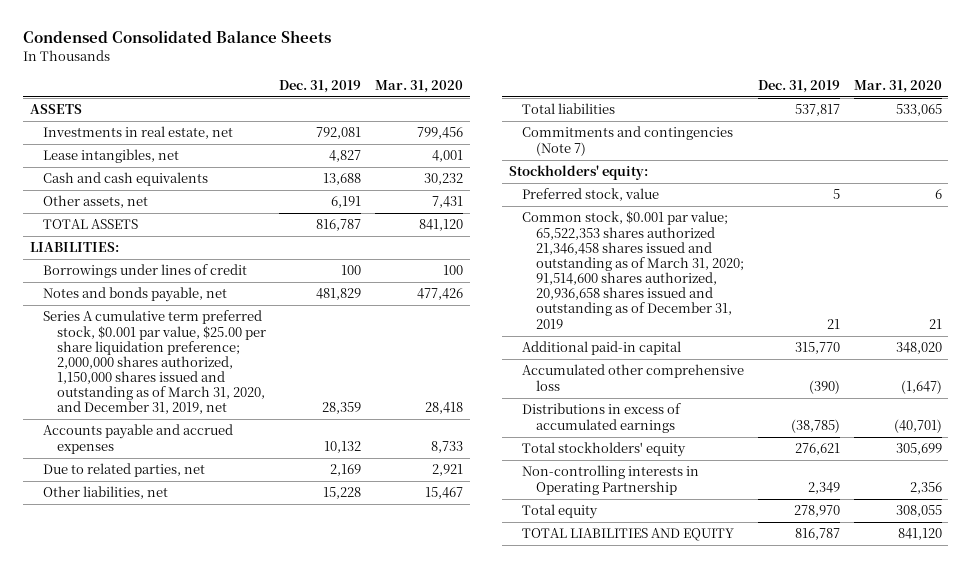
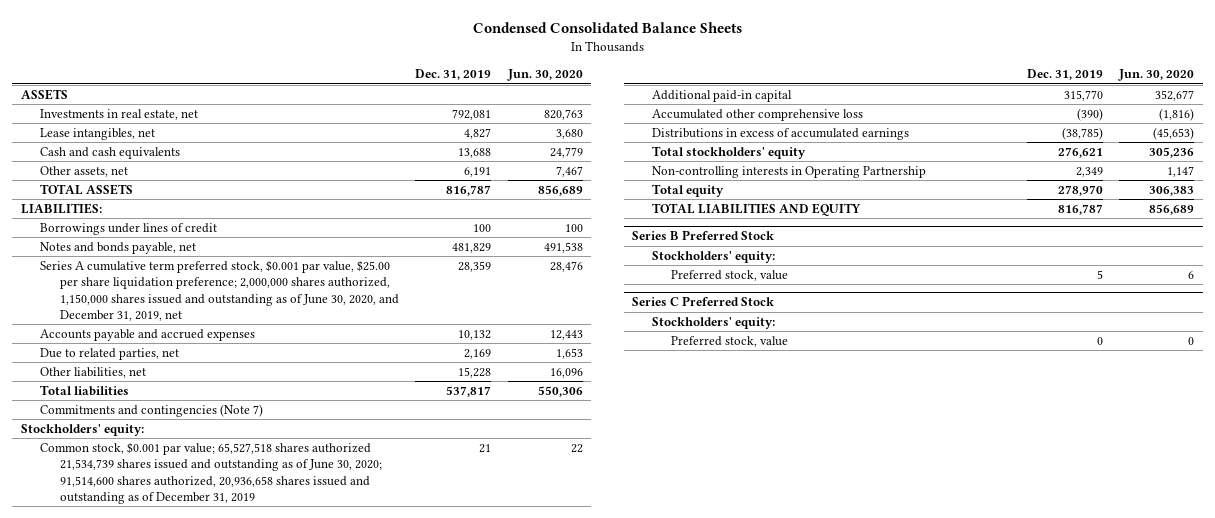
[374,79,463,93] Mar. 31, 2020 -> none
none -> [506,69,583,82] Jun. 30, 2020
[43,310,266,415] Series A cumulative term preferred stock, $0.001 par value, $25.00 per share liquidation preference; 2,000,000 shares authorized, 1,150,000 shares issued and outstanding as of March 31, 2020, and December 31, 2019, net -> [40,260,399,321] Series A cumulative term preferred stock, $0.001 par value, $25.00 per share liquidation preference; 2,000,000 shares authorized, 1,150,000 shares issued and outstanding as of June 30, 2020, and December 31, 2019, net
[522,188,660,202] Preferred stock, value -> none
[522,211,744,329] Common stock, $0.001 par value; 65,522,353 shares authorized 21,346,458 shares issued and outstanding as of March 31, 2020; 91,514,600 shares authorized, 20,936,658 shares issued and outstanding as of December 31, 2019 -> [40,442,382,504] Common stock, $0.001 par value; 65,527,518 shares authorized 21,534,739 shares issued and outstanding as of June 30, 2020; 91,514,600 shares authorized, 20,936,658 shares issued and outstanding as of December 31, 2019
none -> [632,230,775,241] Series B Preferred Stock
none -> [651,251,775,264] Stockholders' equity:
none -> [671,270,789,282] Preferred stock, value
none -> [632,296,775,307] Series C Preferred Stock
none -> [651,317,775,330] Stockholders' equity:
none -> [671,336,789,348] Preferred stock, value

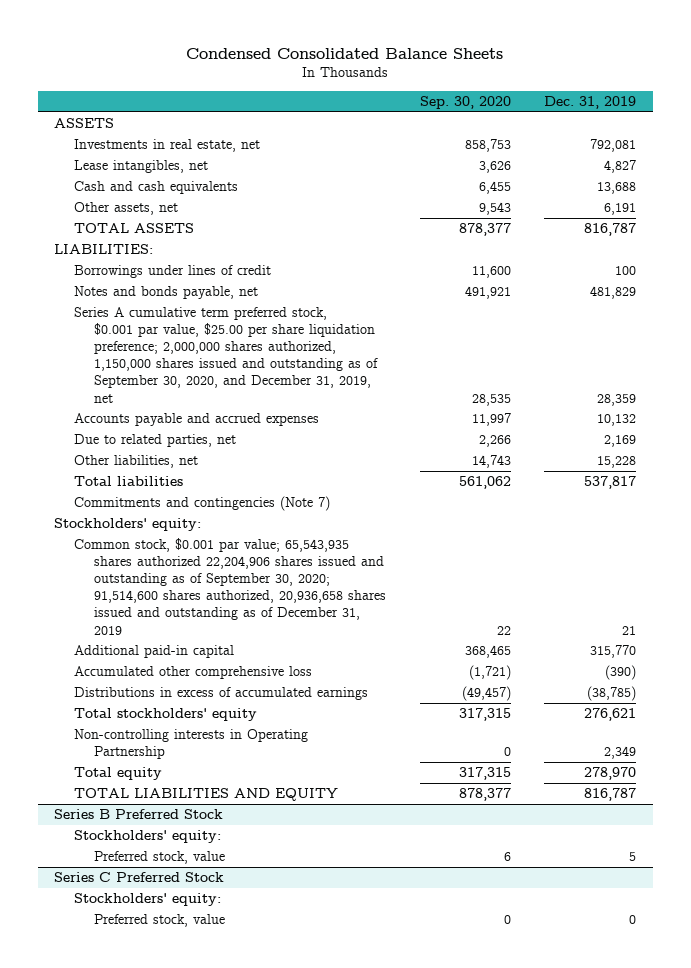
[506,69,583,82] Jun. 30, 2020 -> none
none -> [419,96,511,110] Sep. 30, 2020
[40,260,399,321] Series A cumulative term preferred stock, $0.001 par value, $25.00 per share liquidation preference; 2,000,000 shares authorized, 1,150,000 shares issued and outstanding as of June 30, 2020, and December 31, 2019, net -> [74,307,379,403] Series A cumulative term preferred stock, $0.001 par value, $25.00 per share liquidation preference; 2,000,000 shares authorized, 1,150,000 shares issued and outstanding as of September 30, 2020, and December 31, 2019, net
[40,442,382,504] Common stock, $0.001 par value; 65,527,518 shares authorized 21,534,739 shares issued and outstanding as of June 30, 2020; 91,514,600 shares authorized, 20,936,658 shares issued and outstanding as of December 31, 2019 -> [74,538,387,635] Common stock, $0.001 par value; 65,543,935 shares authorized 22,204,906 shares issued and outstanding as of September 30, 2020; 91,514,600 shares authorized, 20,936,658 shares issued and outstanding as of December 31, 2019

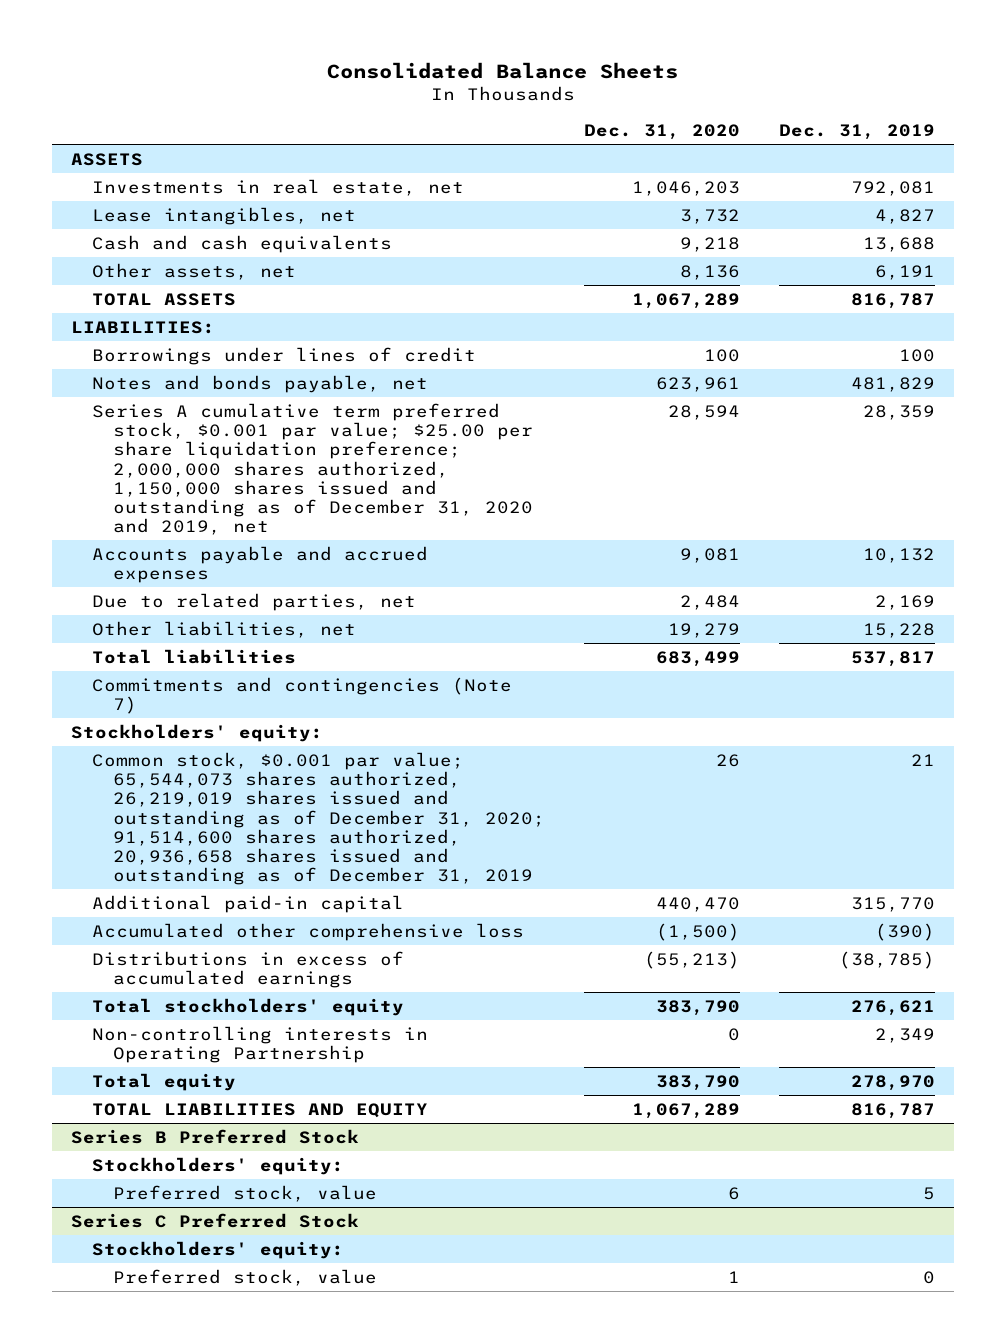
[186,47,504,59] Condensed Consolidated Balance Sheets -> [327,61,679,79] Consolidated Balance Sheets
[419,96,511,110] Sep. 30, 2020 -> none
none -> [583,124,740,141] Dec. 31, 2020
[74,307,379,403] Series A cumulative term preferred stock, $0.001 par value, $25.00 per share liquidation preference; 2,000,000 shares authorized, 1,150,000 shares issued and outstanding as of September 30, 2020, and December 31, 2019, net -> [92,402,534,536] Series A cumulative term preferred stock, $0.001 par value; $25.00 per share liquidation preference; 2,000,000 shares authorized, 1,150,000 shares issued and outstanding as of December 31, 2020 and 2019, net
[74,538,387,635] Common stock, $0.001 par value; 65,543,935 shares authorized 22,204,906 shares issued and outstanding as of September 30, 2020; 91,514,600 shares authorized, 20,936,658 shares issued and outstanding as of December 31, 2019 -> [92,751,546,886] Common stock, $0.001 par value; 65,544,073 shares authorized, 26,219,019 shares issued and outstanding as of December 31, 2020; 91,514,600 shares authorized, 20,936,658 shares issued and outstanding as of December 31, 2019

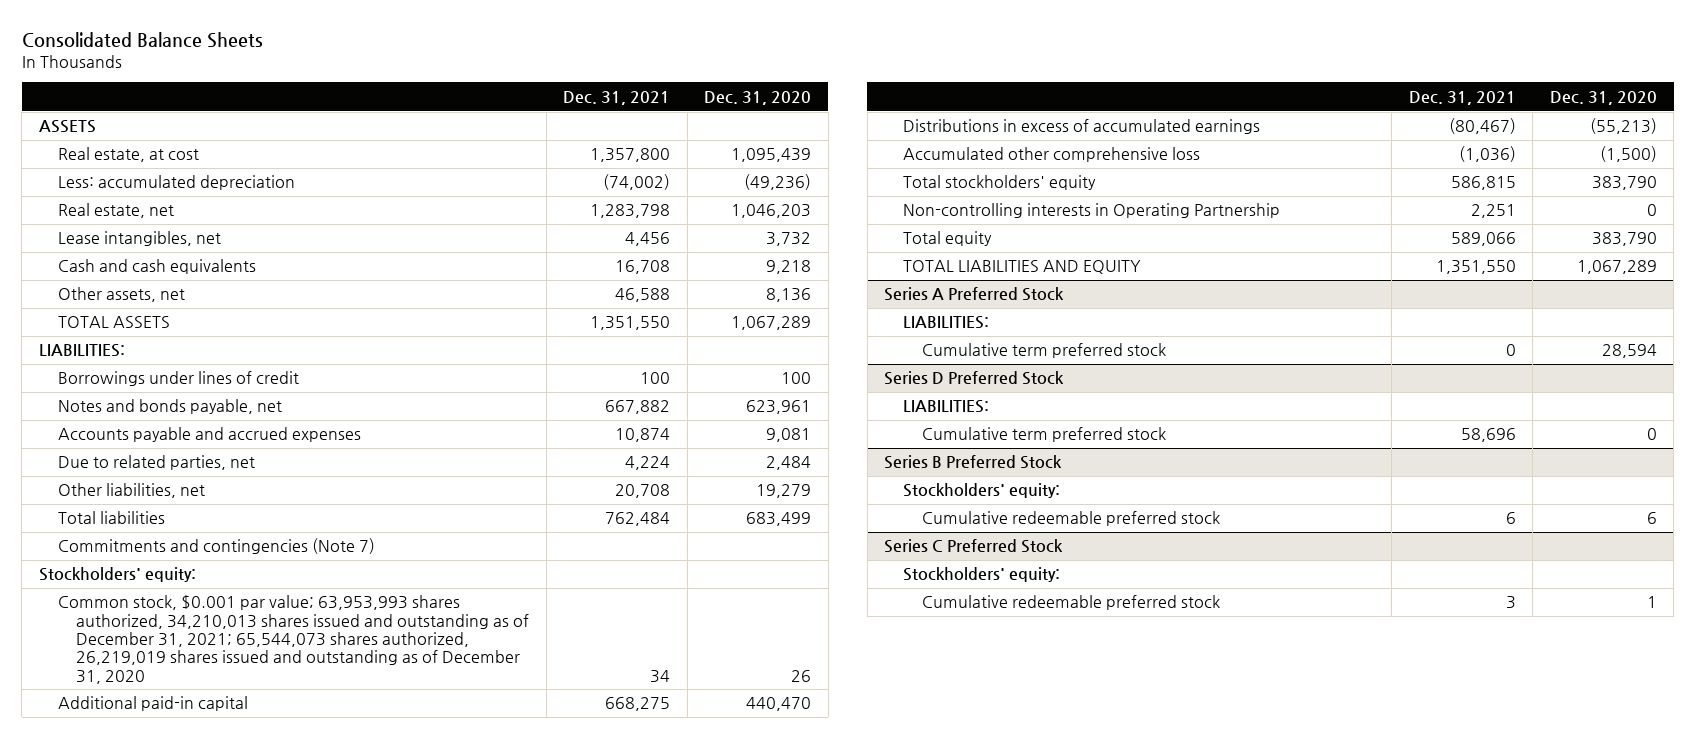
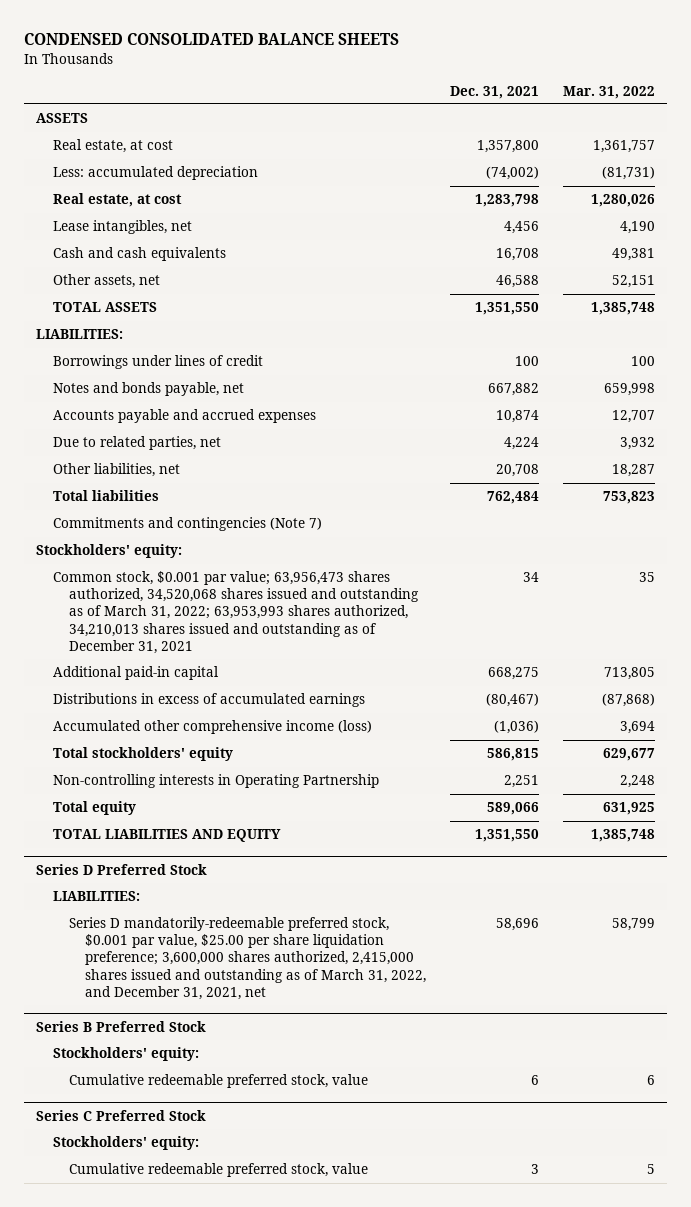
[21,31,263,48] Consolidated Balance Sheets -> [24,33,400,46] CONDENSED CONSOLIDATED BALANCE SHEETS
[704,90,812,105] Dec. 31, 2020 -> none
none -> [562,85,655,99] Mar. 31, 2022
[57,203,174,219] Real estate, net -> [52,193,182,208] Real estate, at cost
[57,595,530,684] Common stock, $0.001 par value; 63,953,993 shares authorized, 34,210,013 shares issued and outstanding as of December 31, 2021; 65,544,073 shares authorized, 26,219,019 shares issued and outstanding as of December 31, 2020 -> [52,571,419,654] Common stock, $0.001 par value; 63,956,473 shares authorized, 34,520,068 shares issued and outstanding as of March 31, 2022; 63,953,993 shares authorized, 34,210,013 shares issued and outstanding as of December 31, 2021
[902,147,1200,163] Accumulated other comprehensive loss -> [52,720,372,735] Accumulated other comprehensive income (loss)
[884,287,1065,302] Series A Preferred Stock -> none
[902,316,989,330] LIABILITIES: -> none
[921,343,1166,359] Cumulative term preferred stock -> none
[921,427,1166,443] Cumulative term preferred stock -> [68,917,426,1000] Series D mandatorily-redeemable preferred stock, $0.001 par value, $25.00 per share liquidation preference; 3,600,000 shares authorized, 2,415,000 shares issued and outstanding as of March 31, 2022, and December 31, 2021, net
[921,511,1220,527] Cumulative redeemable preferred stock -> [68,1074,368,1089] Cumulative redeemable preferred stock, value
[921,595,1220,611] Cumulative redeemable preferred stock -> [68,1163,368,1178] Cumulative redeemable preferred stock, value

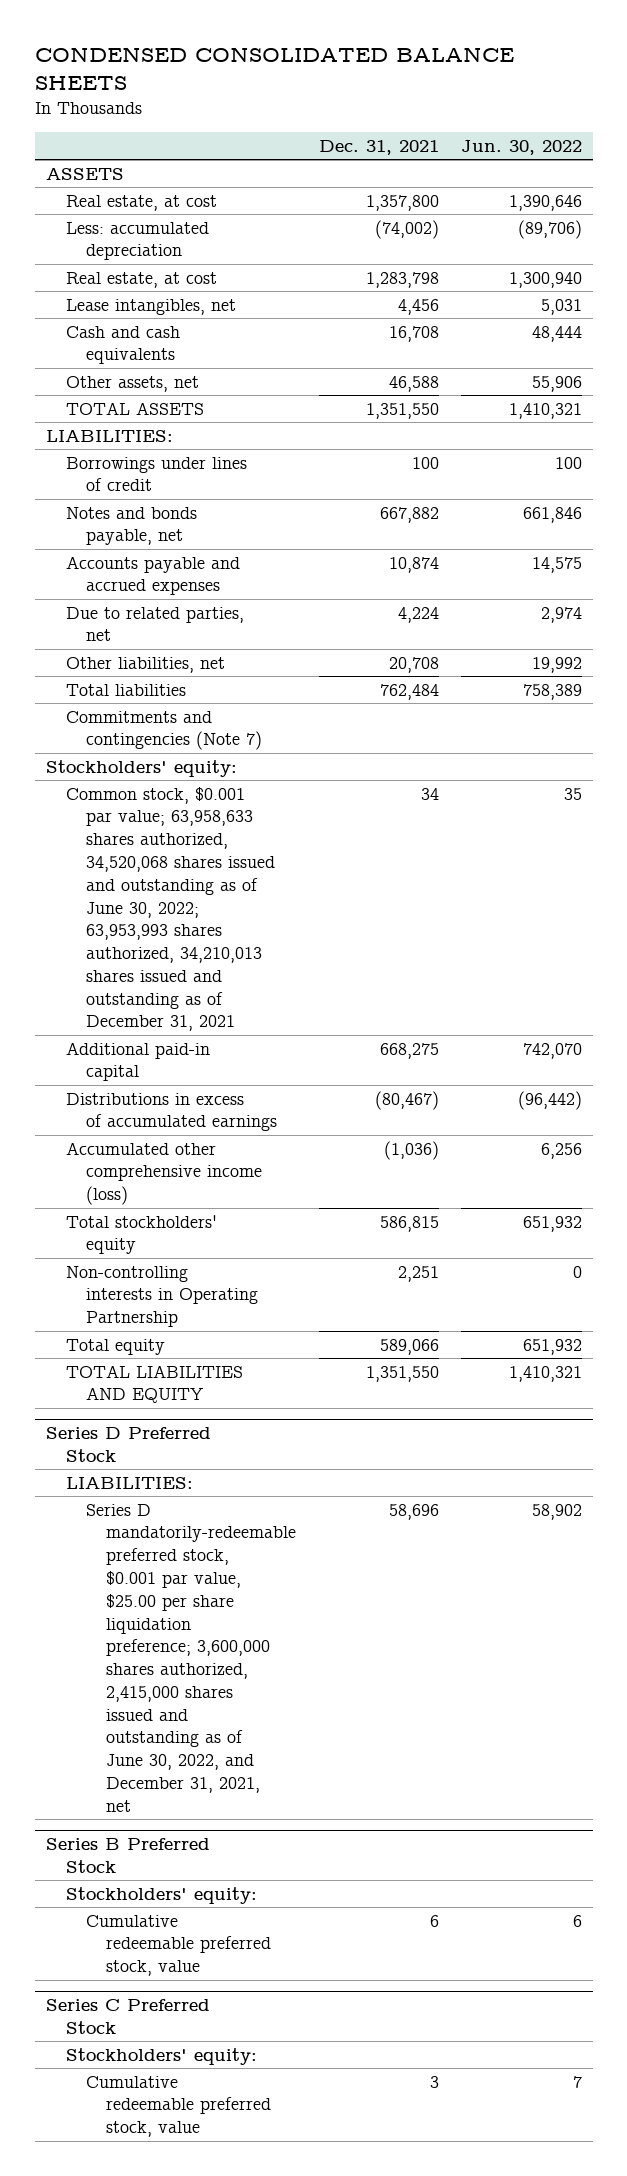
[562,85,655,99] Mar. 31, 2022 -> none
none -> [460,139,582,155] Jun. 30, 2022
[52,571,419,654] Common stock, $0.001 par value; 63,956,473 shares authorized, 34,520,068 shares issued and outstanding as of March 31, 2022; 63,953,993 shares authorized, 34,210,013 shares issued and outstanding as of December 31, 2021 -> [65,786,276,1032] Common stock, $0.001 par value; 63,958,633 shares authorized, 34,520,068 shares issued and outstanding as of June 30, 2022; 63,953,993 shares authorized, 34,210,013 shares issued and outstanding as of December 31, 2021
[68,917,426,1000] Series D mandatorily-redeemable preferred stock, $0.001 par value, $25.00 per share liquidation preference; 3,600,000 shares authorized, 2,415,000 shares issued and outstanding as of March 31, 2022, and December 31, 2021, net -> [86,1503,297,1812] Series D mandatorily-redeemable preferred stock, $0.001 par value, $25.00 per share liquidation preference; 3,600,000 shares authorized, 2,415,000 shares issued and outstanding as of June 30, 2022, and December 31, 2021, net

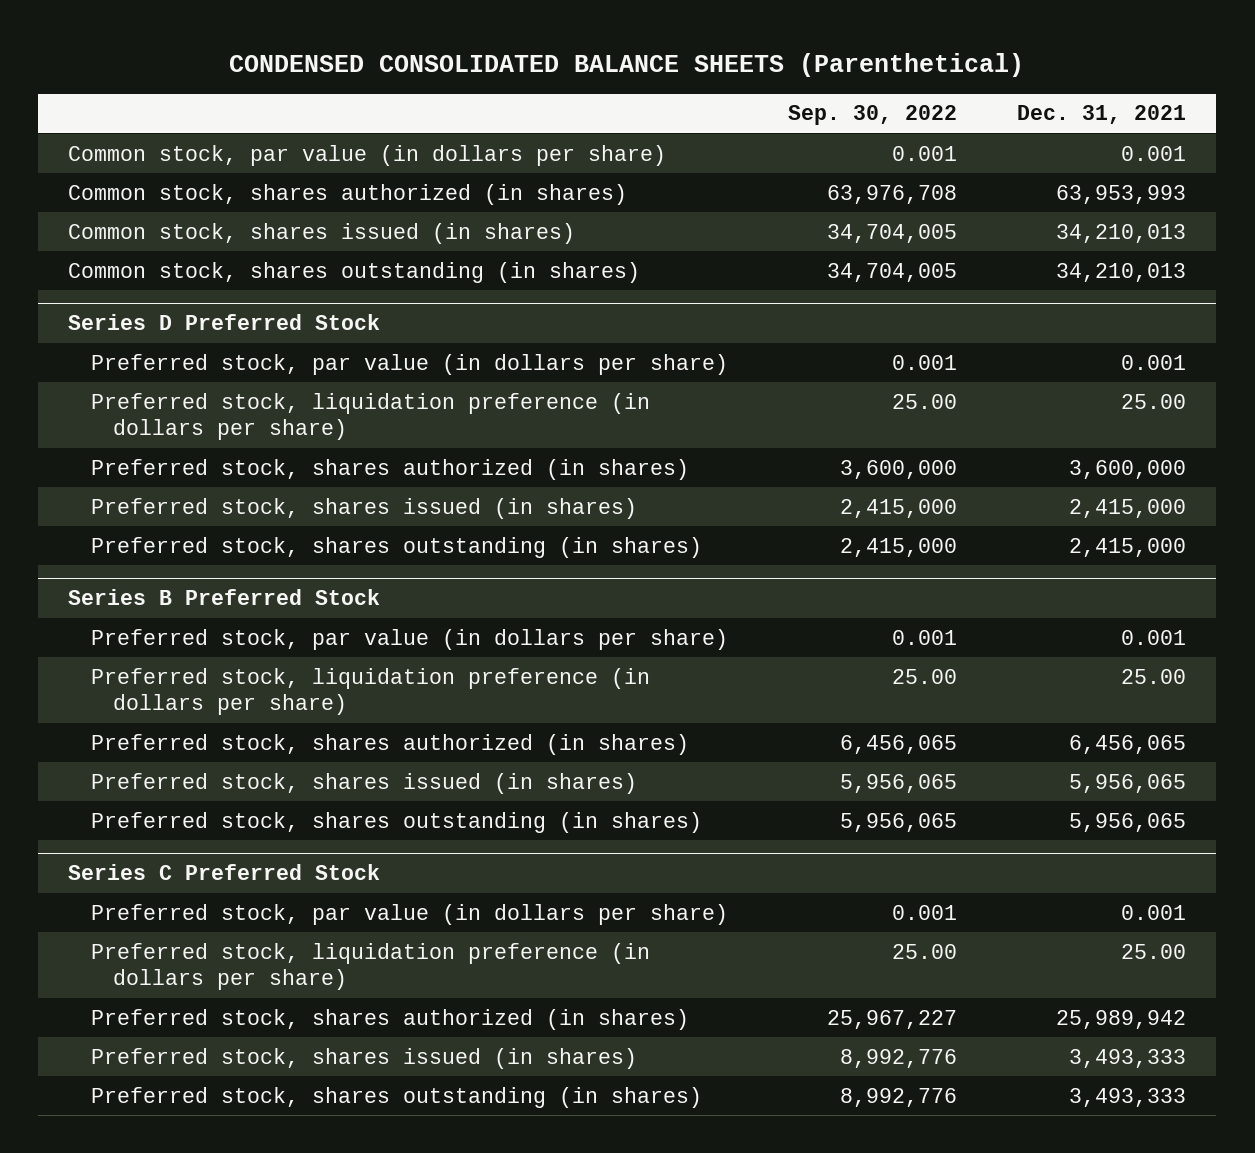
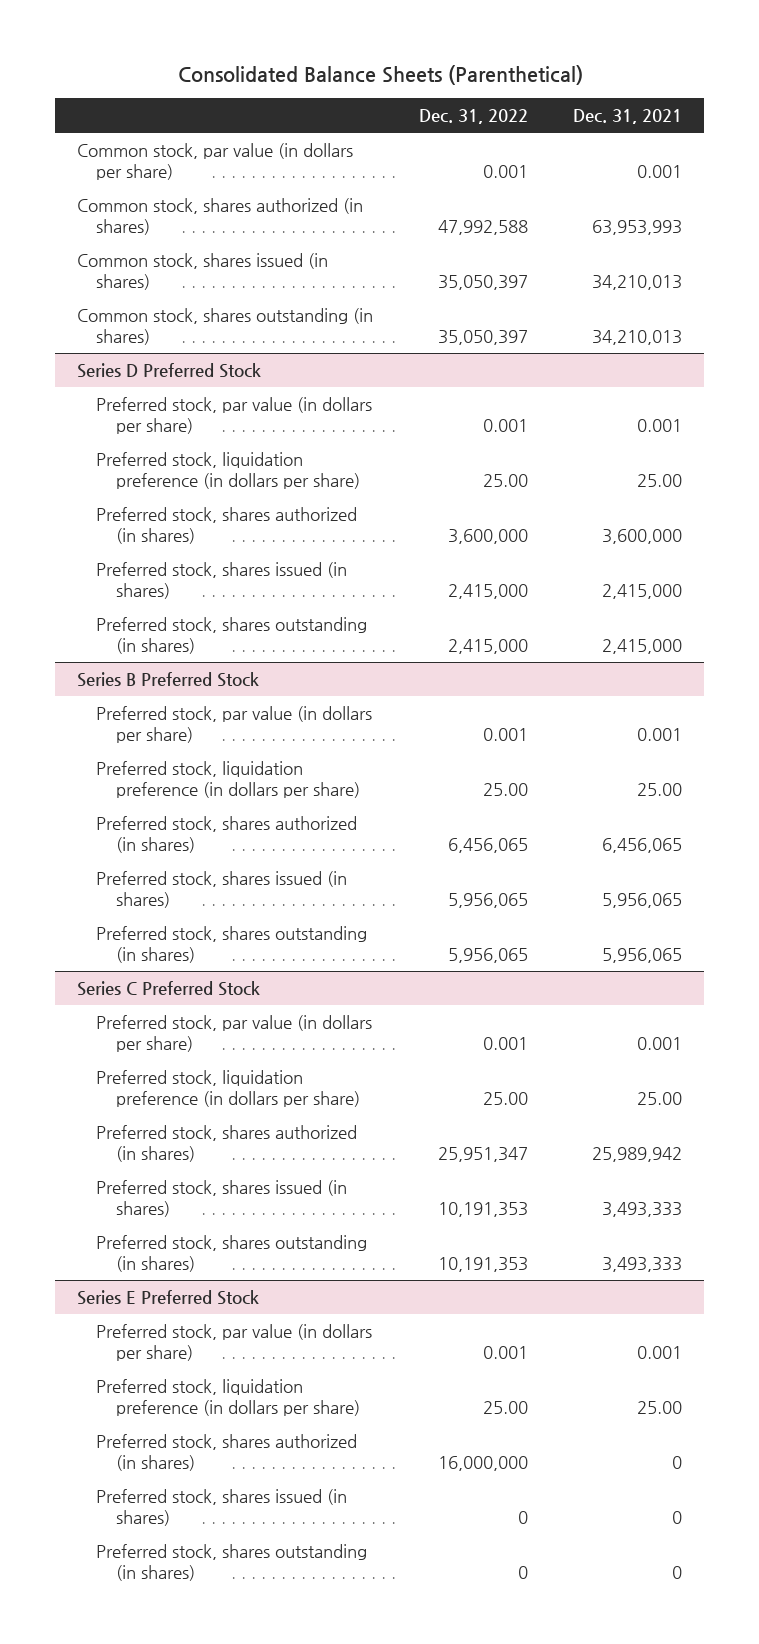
[229,52,1025,77] CONDENSED CONSOLIDATED BALANCE SHEETS (Parenthetical) -> [177,65,583,86] Consolidated Balance Sheets (Parenthetical)
[787,105,957,126] Sep. 30, 2022 -> none
none -> [418,109,528,125] Dec. 31, 2022
none -> [77,1289,260,1305] Series E Preferred Stock
none -> [96,1323,373,1362] Preferred stock, par value (in dollars per share)
none -> [96,1378,360,1417] Preferred stock, liquidation preference (in dollars per share)
none -> [96,1433,358,1472] Preferred stock, shares authorized (in shares)
none -> [96,1488,348,1527] Preferred stock, shares issued (in shares)
none -> [96,1543,368,1582] Preferred stock, shares outstanding (in shares)

